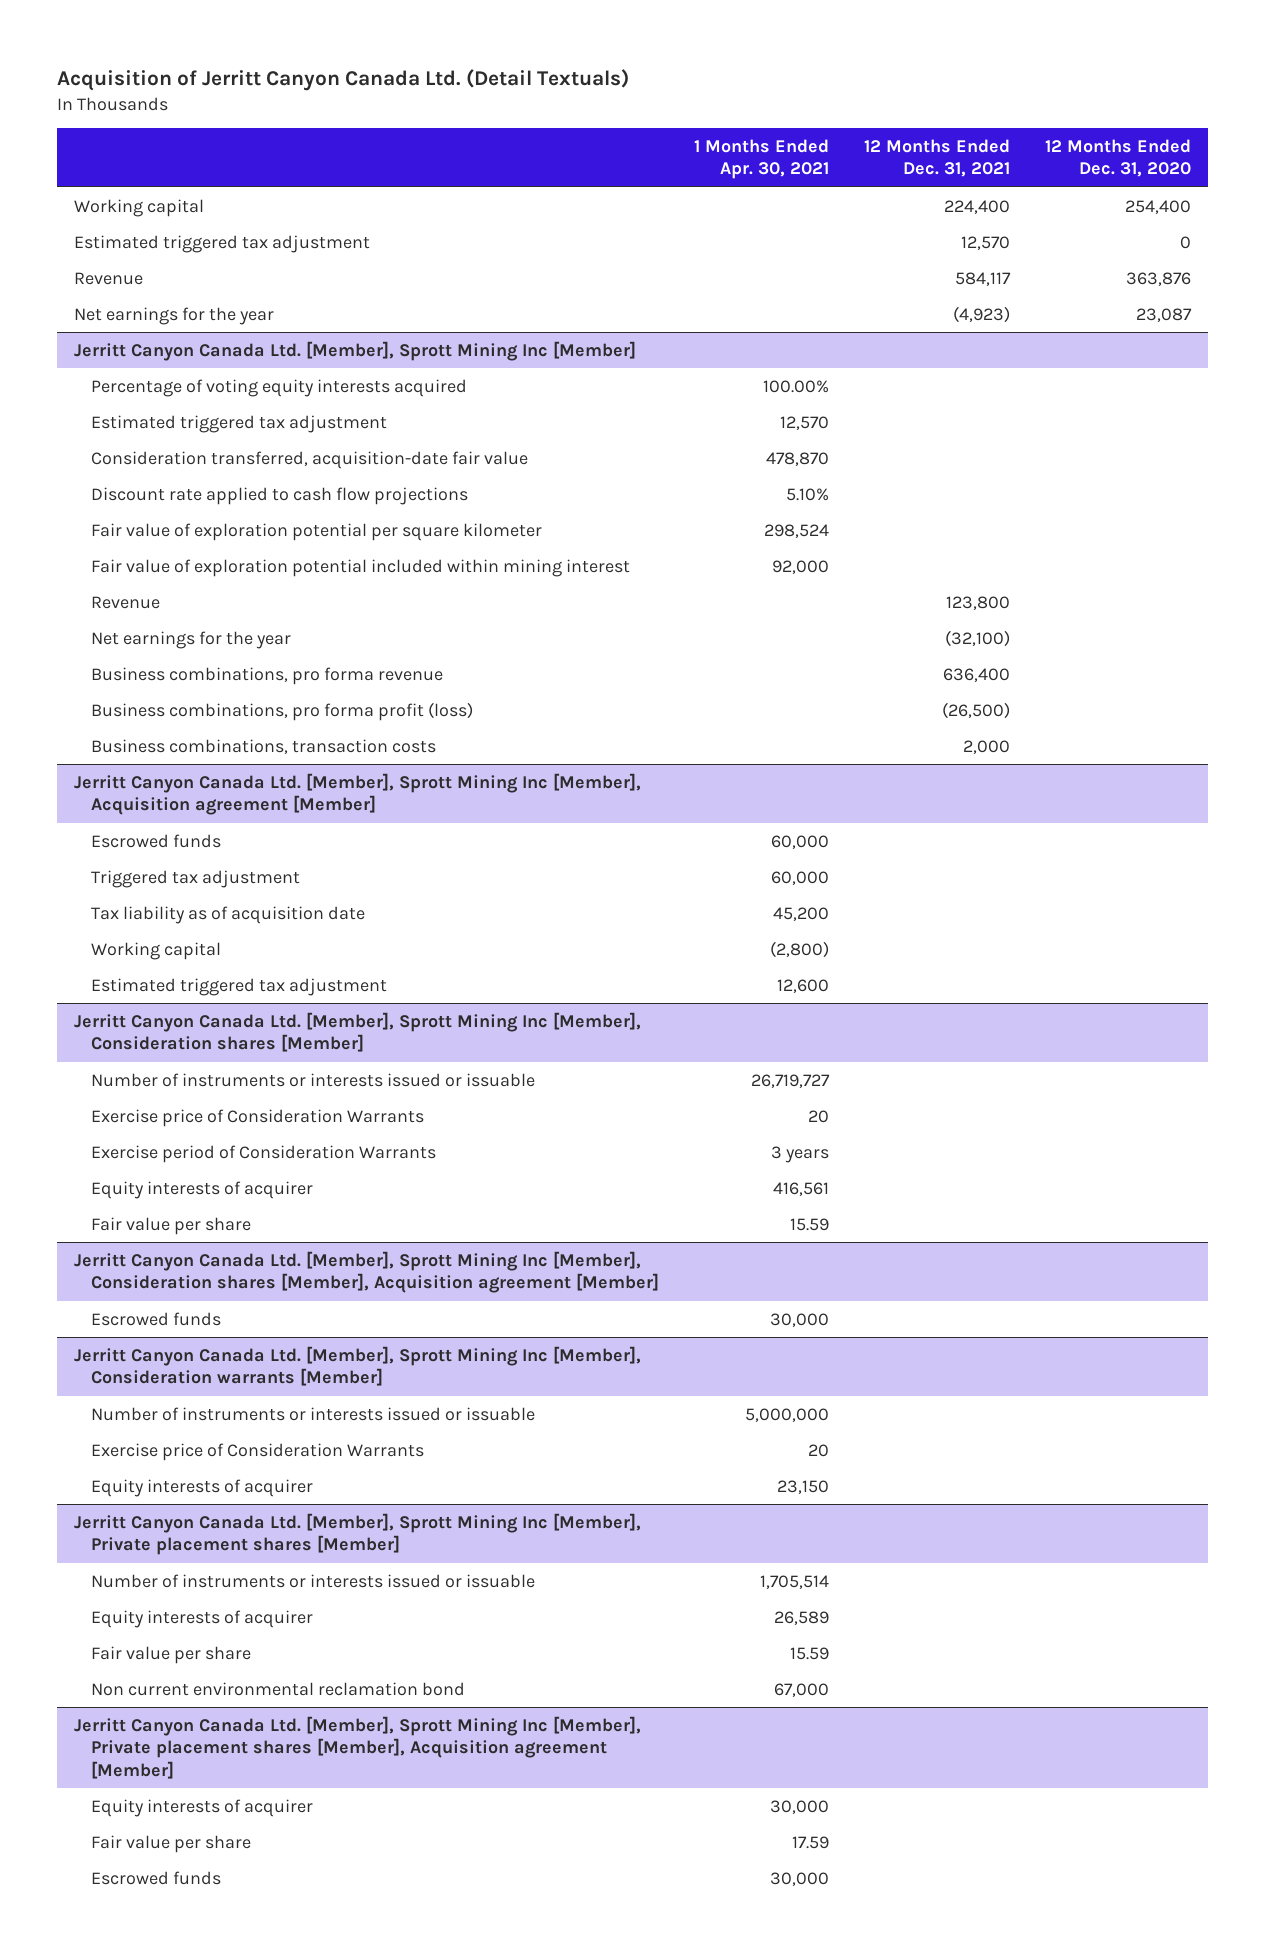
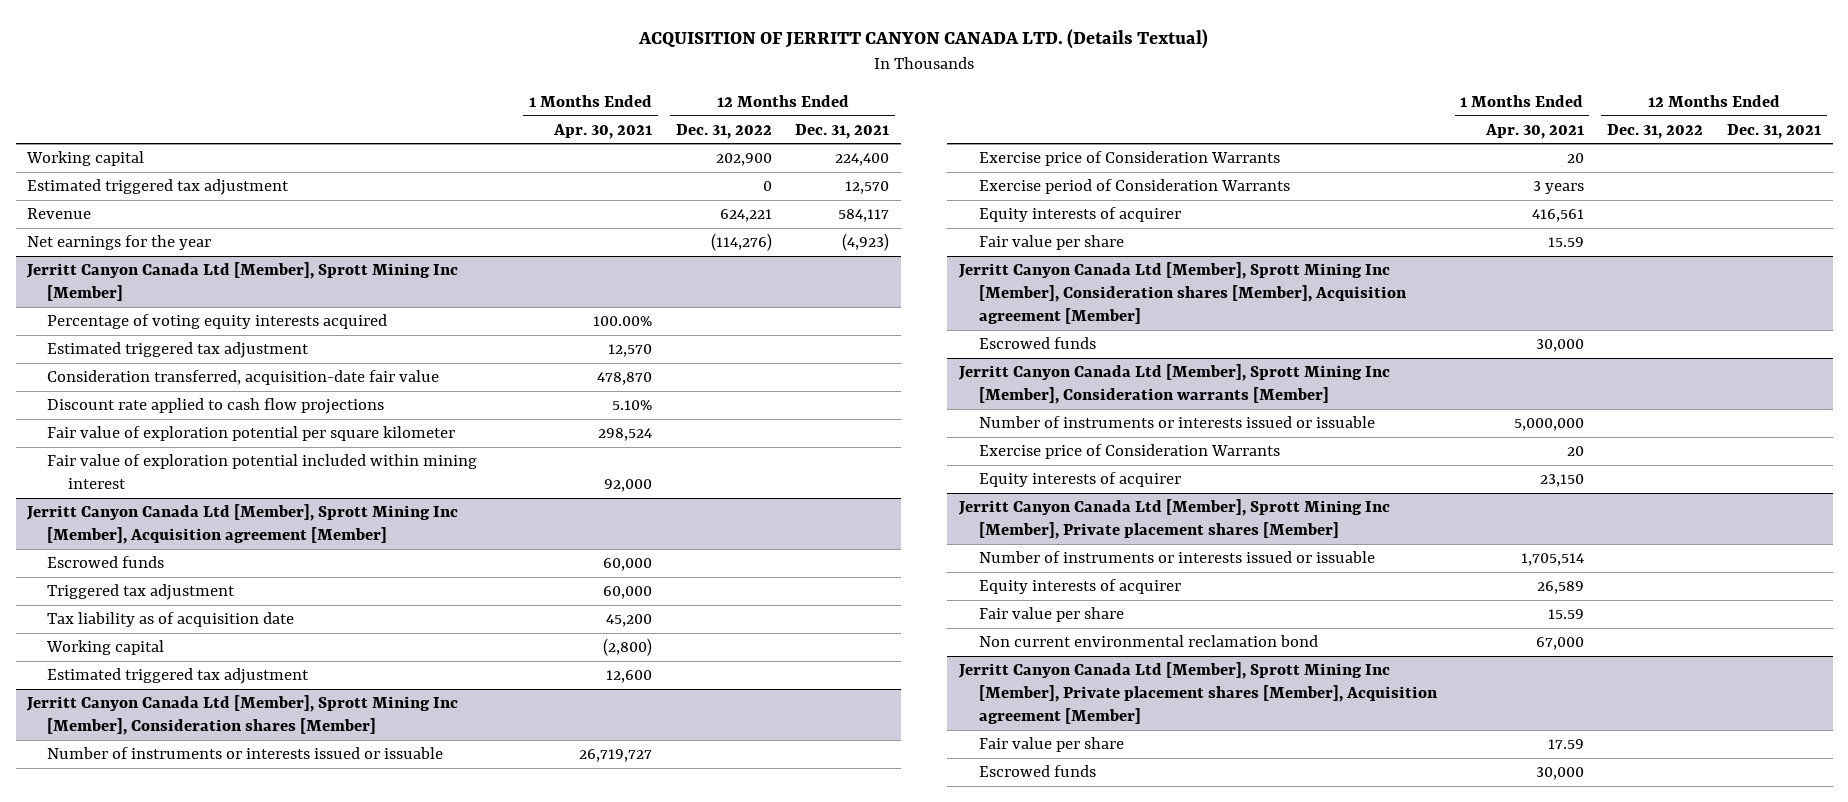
[56,69,629,92] Acquisition of Jerritt Canyon Canada Ltd. (Detail Textuals) -> [638,29,1209,50] ACQUISITION OF JERRITT CANYON CANADA LTD. (Details Textual)
[1044,138,1191,178] 12 Months Ended Dec. 31, 2020 -> none
none -> [675,123,772,139] Dec. 31, 2022
[74,340,637,361] Jerritt Canyon Canada Ltd. [Member], Sprott Mining Inc [Member] -> [26,262,459,302] Jerritt Canyon Canada Ltd [Member], Sprott Mining Inc [Member]
[91,595,161,609] Revenue -> none
[91,630,292,649] Net earnings for the year -> none
[91,666,444,685] Business combinations, pro forma revenue -> none
[91,701,474,721] Business combinations, pro forma profit (loss) -> none
[91,738,437,754] Business combinations, transaction costs -> none
[74,772,642,816] Jerritt Canyon Canada Ltd. [Member], Sprott Mining Inc [Member], Acquisition agreement [Member] -> [26,504,459,545] Jerritt Canyon Canada Ltd [Member], Sprott Mining Inc [Member], Acquisition agreement [Member]
[74,1011,642,1053] Jerritt Canyon Canada Ltd. [Member], Sprott Mining Inc [Member], Consideration shares [Member] -> [26,695,459,736] Jerritt Canyon Canada Ltd [Member], Sprott Mining Inc [Member], Consideration shares [Member]
[74,1250,660,1294] Jerritt Canyon Canada Ltd. [Member], Sprott Mining Inc [Member], Consideration shares [Member], Acquisition agreement [Member] -> [957,262,1407,324] Jerritt Canyon Canada Ltd [Member], Sprott Mining Inc [Member], Consideration shares [Member], Acquisition agreement [Member]
[74,1345,642,1387] Jerritt Canyon Canada Ltd. [Member], Sprott Mining Inc [Member], Consideration warrants [Member] -> [957,364,1390,405] Jerritt Canyon Canada Ltd [Member], Sprott Mining Inc [Member], Consideration warrants [Member]
[74,1512,642,1556] Jerritt Canyon Canada Ltd. [Member], Sprott Mining Inc [Member], Private placement shares [Member] -> [957,499,1390,540] Jerritt Canyon Canada Ltd [Member], Sprott Mining Inc [Member], Private placement shares [Member]
[91,1798,314,1817] Equity interests of acquirer -> none
[74,1715,642,1779] Jerritt Canyon Canada Ltd. [Member], Sprott Mining Inc [Member], Private placement shares [Member], Acquisition agreement [Member] -> [957,662,1438,724] Jerritt Canyon Canada Ltd [Member], Sprott Mining Inc [Member], Private placement shares [Member], Acquisition agreement [Member]

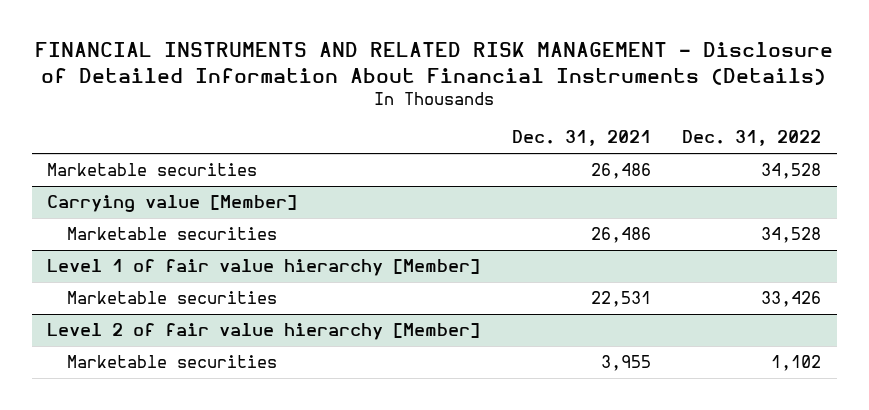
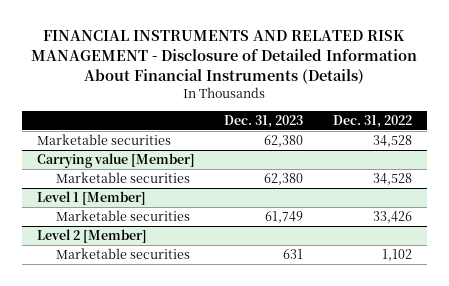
[511,130,651,147] Dec. 31, 2021 -> none
none -> [224,114,304,128] Dec. 31, 2023
[47,259,481,277] Level 1 of fair value hierarchy [Member] -> [36,191,146,206] Level 1 [Member]
[47,323,481,341] Level 2 of fair value hierarchy [Member] -> [36,229,147,244] Level 2 [Member]

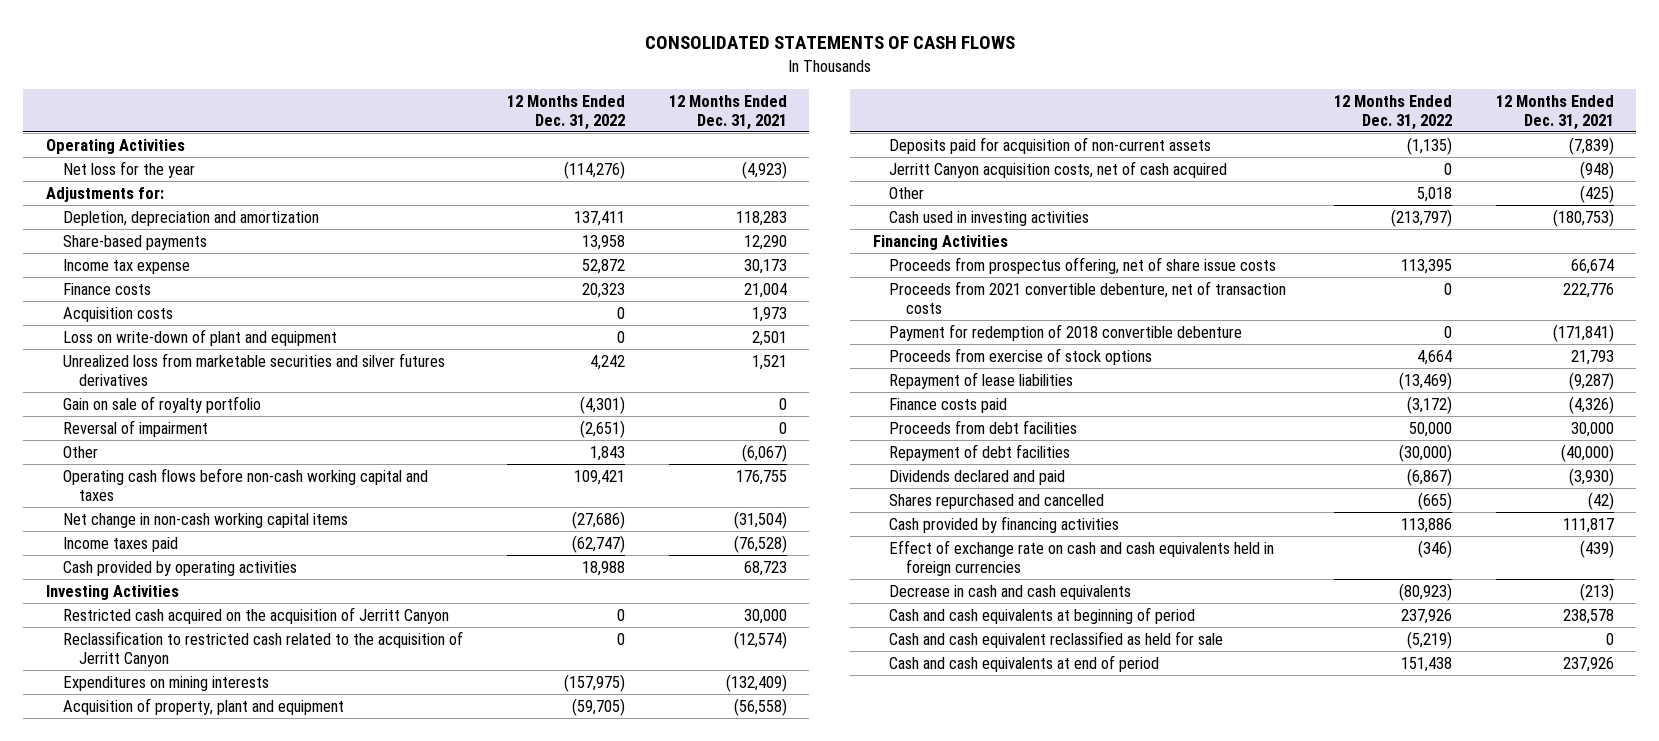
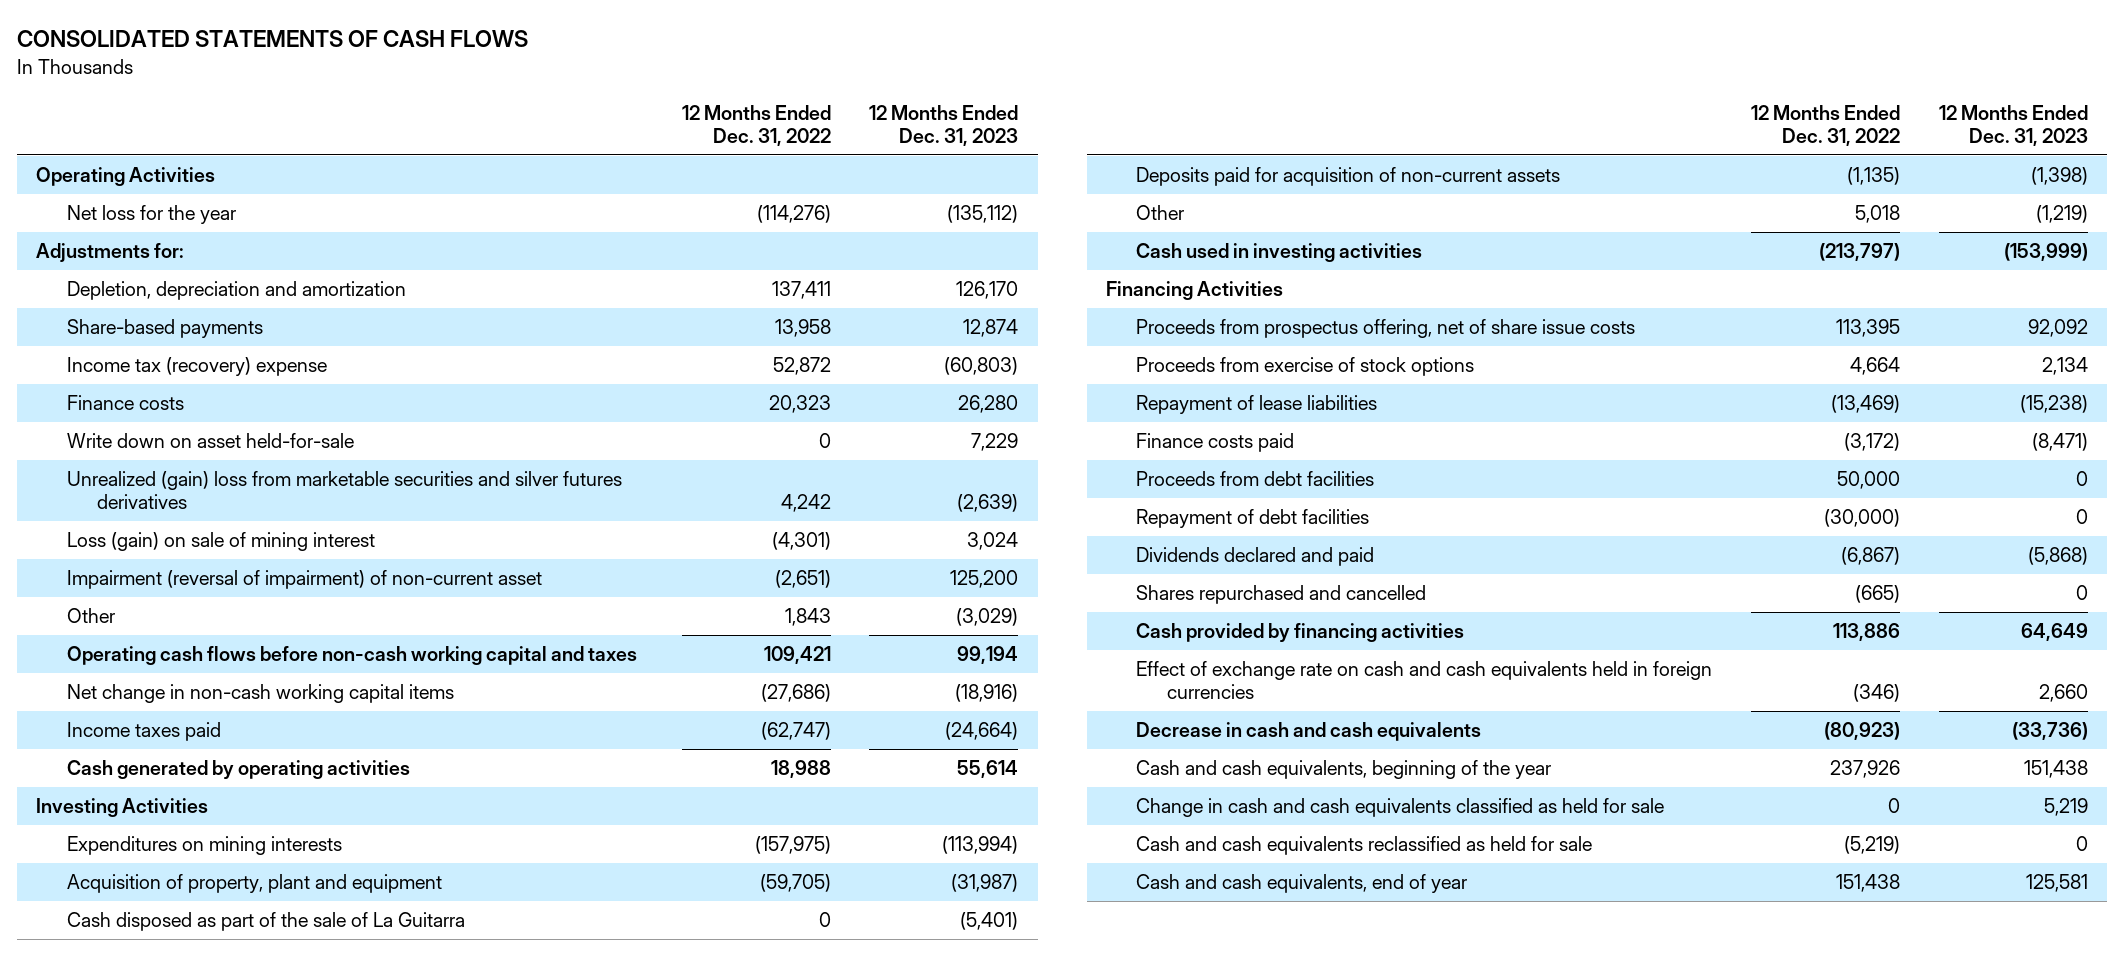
[668,94,787,130] 12 Months Ended Dec. 31, 2021 -> none
none -> [869,104,1019,146] 12 Months Ended Dec. 31, 2023
[62,258,190,274] Income tax expense -> [66,357,327,377] Income tax (recovery) expense
[62,306,173,322] Acquisition costs -> none
[62,328,337,346] Loss on write-down of plant and equipment -> none
none -> [66,433,354,449] Write down on asset held-for-sale
[62,352,445,387] Unrealized loss from marketable securities and silver futures derivatives -> [66,471,622,510] Unrealized (gain) loss from marketable securities and silver futures derivatives
[62,395,261,413] Gain on sale of royalty portfolio -> [66,532,375,552] Loss (gain) on sale of mining interest
[62,419,208,437] Reversal of impairment -> [66,570,542,590] Impairment (reversal of impairment) of non-current asset
[62,560,297,576] Cash provided by operating activities -> [66,760,410,780] Cash generated by operating activities
[62,606,449,624] Restricted cash acquired on the acquisition of Jerritt Canyon -> none
[62,630,463,668] Reclassification to restricted cash related to the acquisition of Jerritt Canyon -> none
none -> [66,912,465,932] Cash disposed as part of the sale of La Guitarra
[889,160,1228,178] Jerritt Canyon acquisition costs, net of cash acquired -> none
[889,280,1287,315] Proceeds from 2021 convertible debenture, net of transaction costs -> none
[889,323,1243,341] Payment for redemption of 2018 convertible debenture -> none
[889,606,1196,624] Cash and cash equivalents at beginning of period -> [1136,760,1552,780] Cash and cash equivalents, beginning of the year
none -> [1136,798,1665,818] Change in cash and cash equivalents classified as held for sale
[889,630,1224,648] Cash and cash equivalent reclassified as held for sale -> [1136,836,1593,856] Cash and cash equivalents reclassified as held for sale
[889,654,1160,672] Cash and cash equivalents at end of period -> [1136,874,1468,894] Cash and cash equivalents, end of year

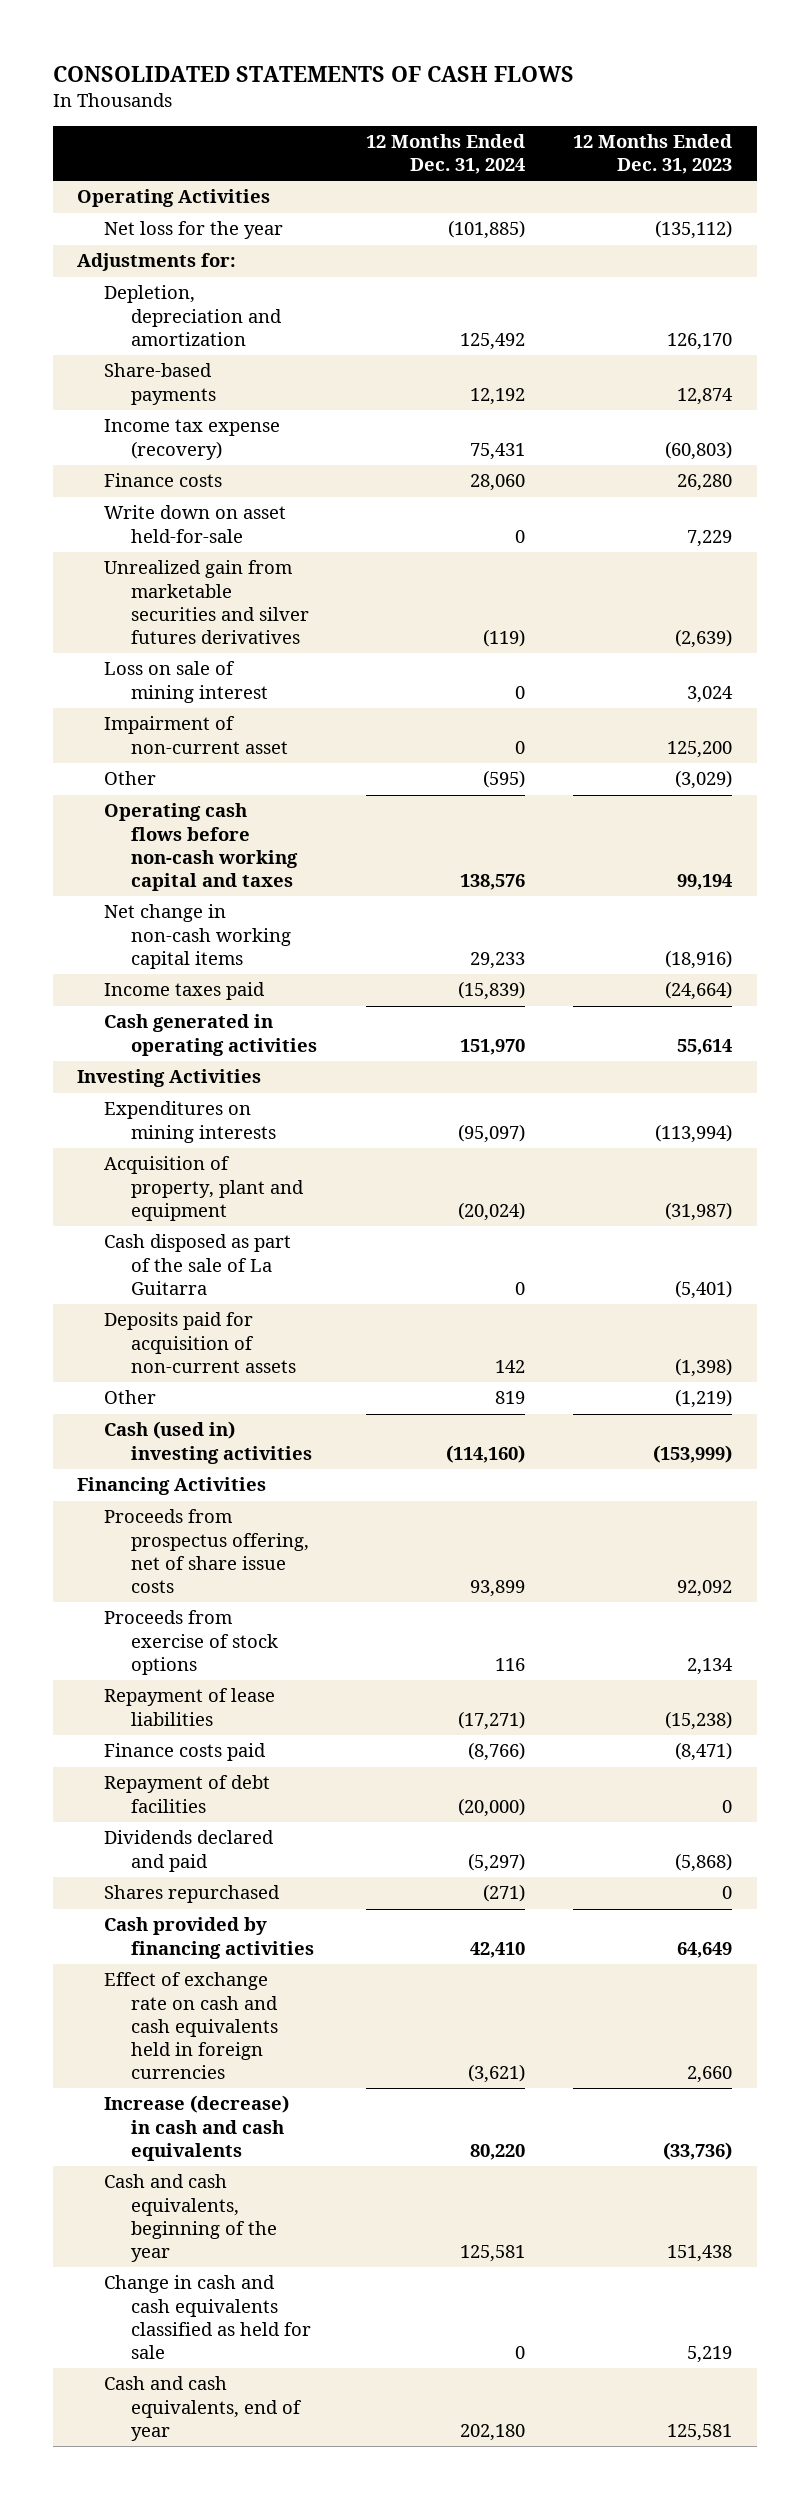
[681,104,831,146] 12 Months Ended Dec. 31, 2022 -> none
none -> [365,134,525,175] 12 Months Ended Dec. 31, 2024
[66,357,327,377] Income tax (recovery) expense -> [104,419,281,460] Income tax expense (recovery)
[66,471,622,510] Unrealized (gain) loss from marketable securities and silver futures derivatives -> [104,560,310,644] Unrealized gain from marketable securities and silver futures derivatives
[66,532,375,552] Loss (gain) on sale of mining interest -> [104,661,269,703] Loss on sale of mining interest
[66,570,542,590] Impairment (reversal of impairment) of non-current asset -> [104,716,289,754] Impairment of non-current asset
[66,760,410,780] Cash generated by operating activities -> [104,1014,318,1056] Cash generated in operating activities
[1136,243,1423,263] Cash used in investing activities -> [104,1421,313,1464] Cash (used in) investing activities
[1136,471,1375,487] Proceeds from debt facilities -> none
[1136,585,1427,605] Shares repurchased and cancelled -> [104,1885,281,1904] Shares repurchased
[1136,722,1482,742] Decrease in cash and cash equivalents -> [104,2095,290,2161] Increase (decrease) in cash and cash equivalents
[1136,836,1593,856] Cash and cash equivalents reclassified as held for sale -> none

